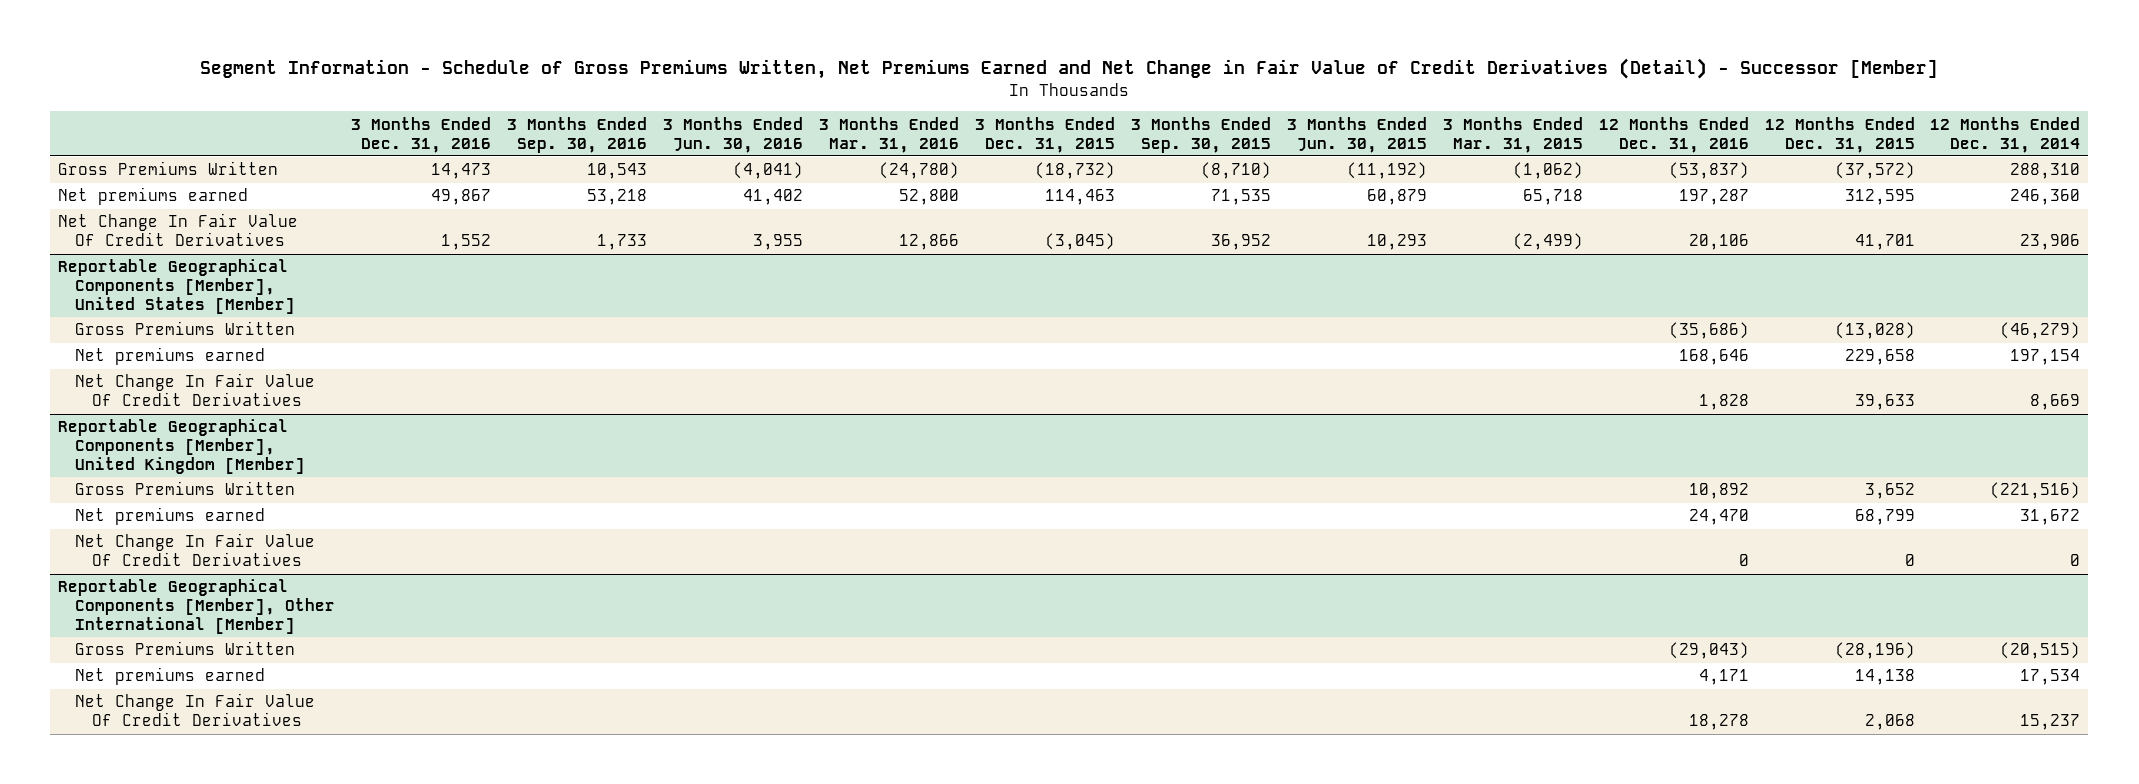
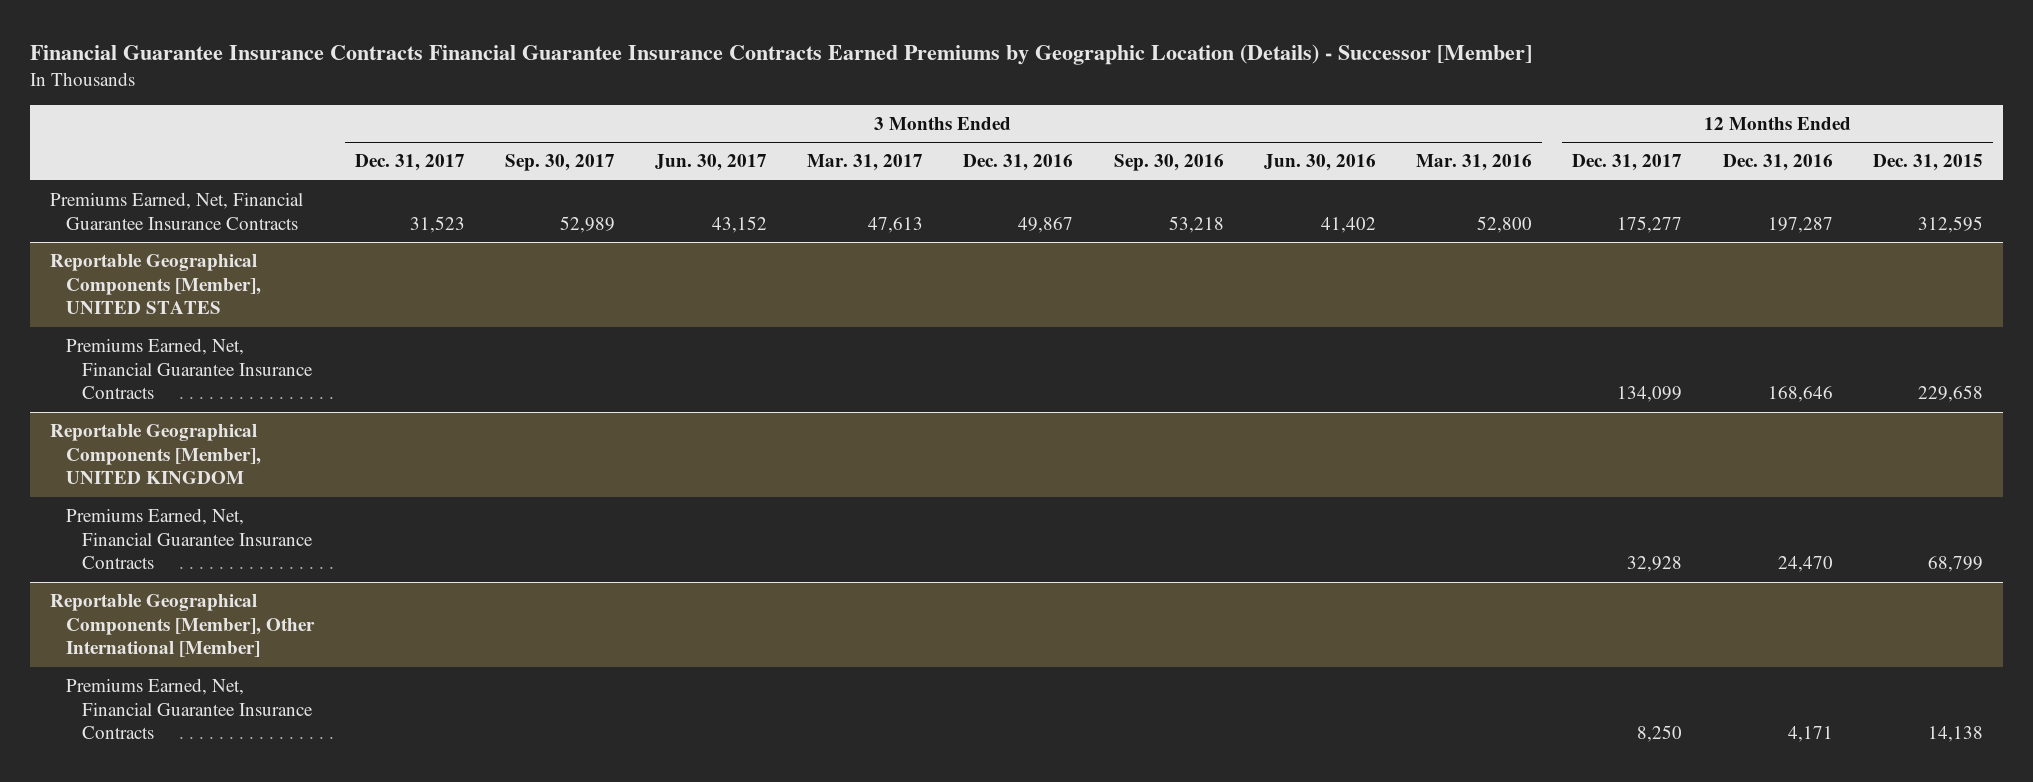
[200,58,1939,80] Segment Information - Schedule of Gross Premiums Written, Net Premiums Earned and Net Change in Fair Value of Credit Derivatives (Detail) - Successor [Member] -> [30,43,1533,65] Financial Guarantee Insurance Contracts Financial Guarantee Insurance Contracts Earned Premiums by Geographic Location (Details) - Successor [Member]
[974,116,1115,153] 3 Months Ended Dec. 31, 2015 -> none
[1130,116,1271,153] 3 Months Ended Sep. 30, 2015 -> none
[1286,116,1427,153] 3 Months Ended Jun. 30, 2015 -> none
[1442,116,1583,153] 3 Months Ended Mar. 31, 2015 -> none
[1930,116,2081,153] 12 Months Ended Dec. 31, 2014 -> none
none -> [354,154,465,172] Dec. 31, 2017
none -> [504,154,615,172] Sep. 30, 2017
none -> [655,154,768,172] Jun. 30, 2017
none -> [807,154,924,172] Mar. 31, 2017
none -> [1572,154,1683,172] Dec. 31, 2017
[58,161,279,176] Gross Premiums Written -> none
[58,213,299,247] Net Change In Fair Value Of Credit Derivatives -> none
[75,321,296,336] Gross Premiums Written -> none
[75,373,316,407] Net Change In Fair Value Of Credit Derivatives -> none
[75,481,296,496] Gross Premiums Written -> none
[75,533,316,567] Net Change In Fair Value Of Credit Derivatives -> none
[58,187,249,206] Net premiums earned -> [50,192,304,230] Premiums Earned, Net, Financial Guarantee Insurance Contracts
[58,259,296,314] Reportable Geographical Components [Member], United States [Member] -> [50,254,262,315] Reportable Geographical Components [Member], UNITED STATES
[75,347,266,366] Net premiums earned -> [66,338,314,400] Premiums Earned, Net, Financial Guarantee Insurance Contracts
[58,419,306,474] Reportable Geographical Components [Member], United Kingdom [Member] -> [50,424,262,485] Reportable Geographical Components [Member], UNITED KINGDOM
[75,507,266,526] Net premiums earned -> [66,508,314,570] Premiums Earned, Net, Financial Guarantee Insurance Contracts
[75,641,296,656] Gross Premiums Written -> none
[75,693,316,727] Net Change In Fair Value Of Credit Derivatives -> none
[75,667,266,686] Net premiums earned -> [66,678,314,740] Premiums Earned, Net, Financial Guarantee Insurance Contracts

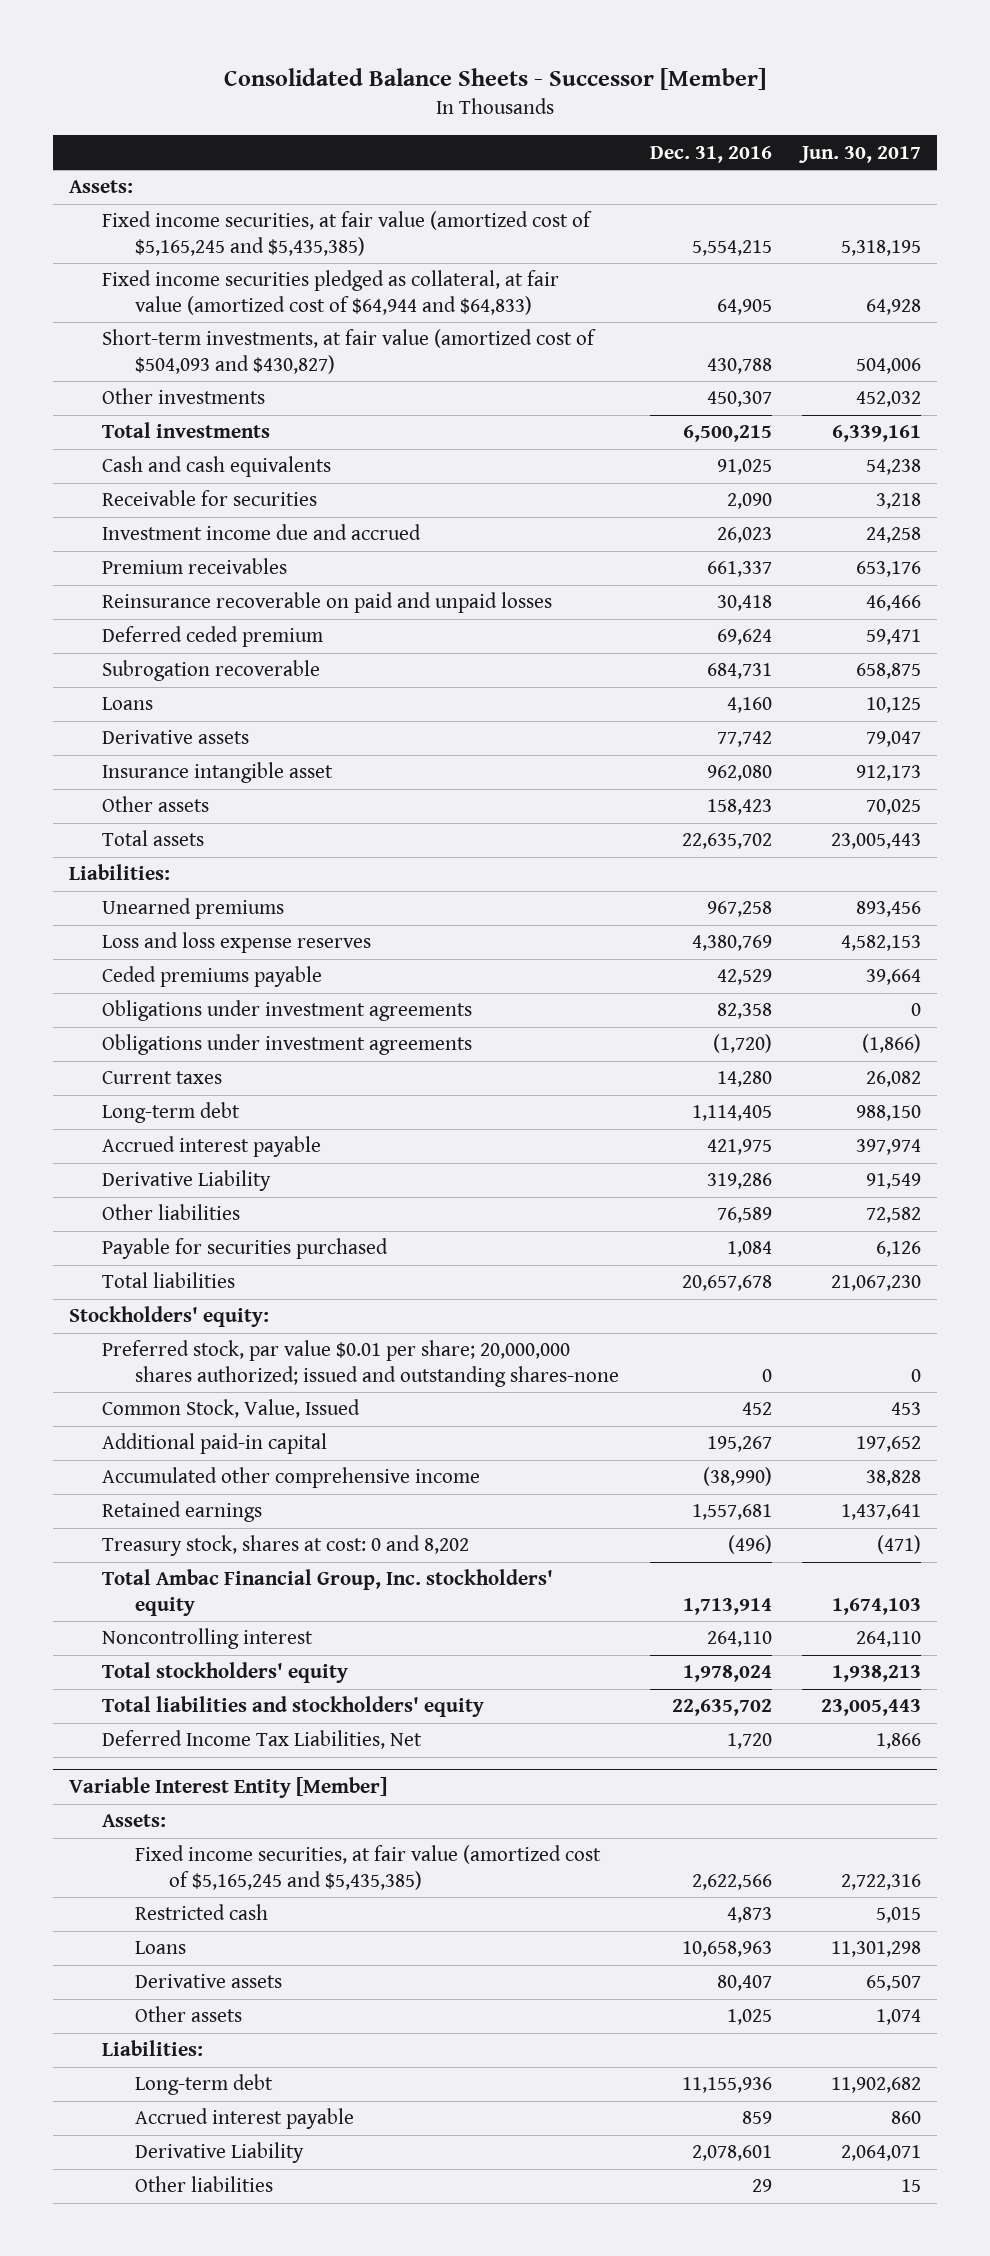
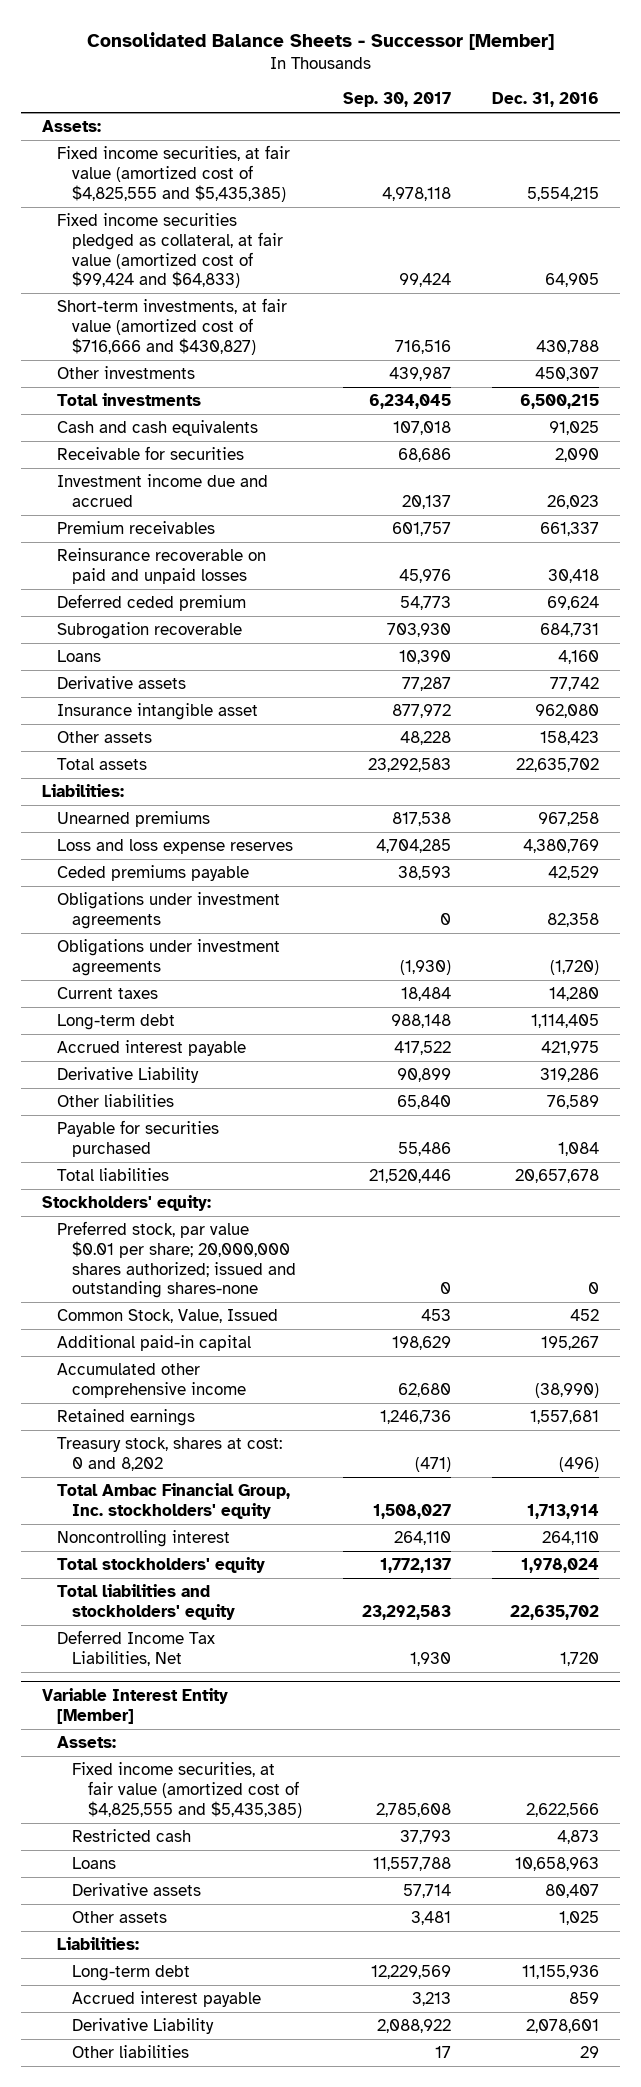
[799,145,922,163] Jun. 30, 2017 -> none
none -> [342,92,451,108] Sep. 30, 2017
[102,211,593,256] Fixed income securities, at fair value (amortized cost of $5,165,245 and $5,435,385) -> [57,145,291,202] Fixed income securities, at fair value (amortized cost of $4,825,555 and $5,435,385)
[102,270,560,315] Fixed income securities pledged as collateral, at fair value (amortized cost of $64,944 and $64,833) -> [57,213,284,289] Fixed income securities pledged as collateral, at fair value (amortized cost of $99,424 and $64,833)
[102,329,597,374] Short-term investments, at fair value (amortized cost of $504,093 and $430,827) -> [57,298,288,355] Short-term investments, at fair value (amortized cost of $716,666 and $430,827)
[135,1845,602,1890] Fixed income securities, at fair value (amortized cost of $5,165,245 and $5,435,385) -> [72,1762,302,1818] Fixed income securities, at fair value (amortized cost of $4,825,555 and $5,435,385)

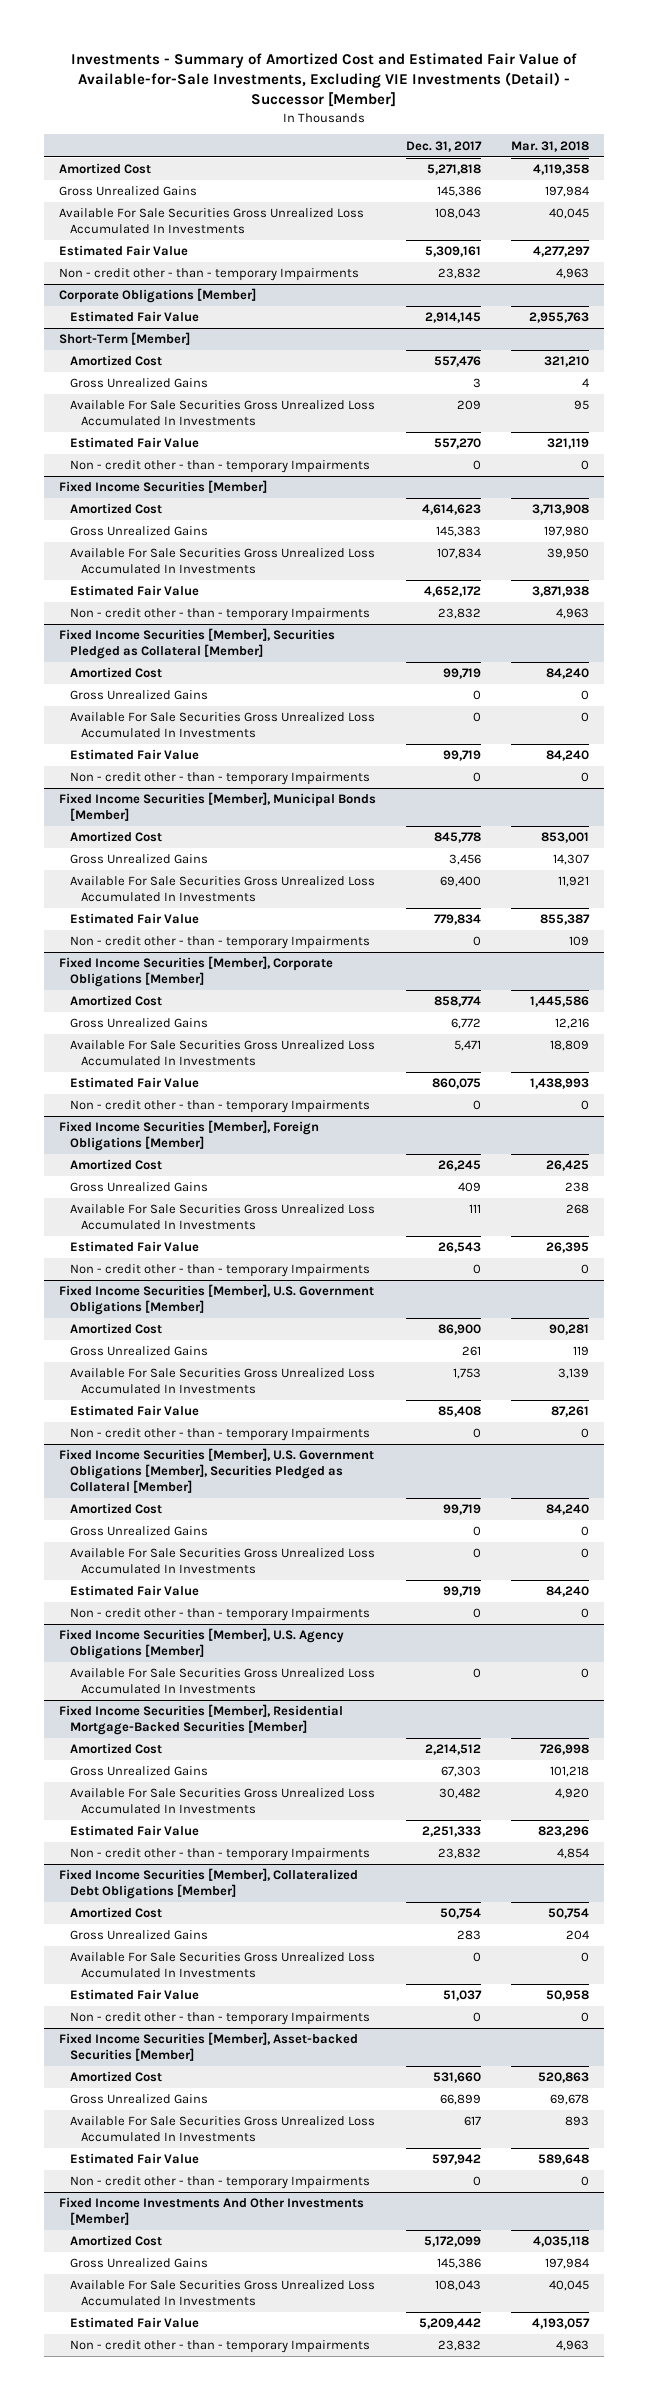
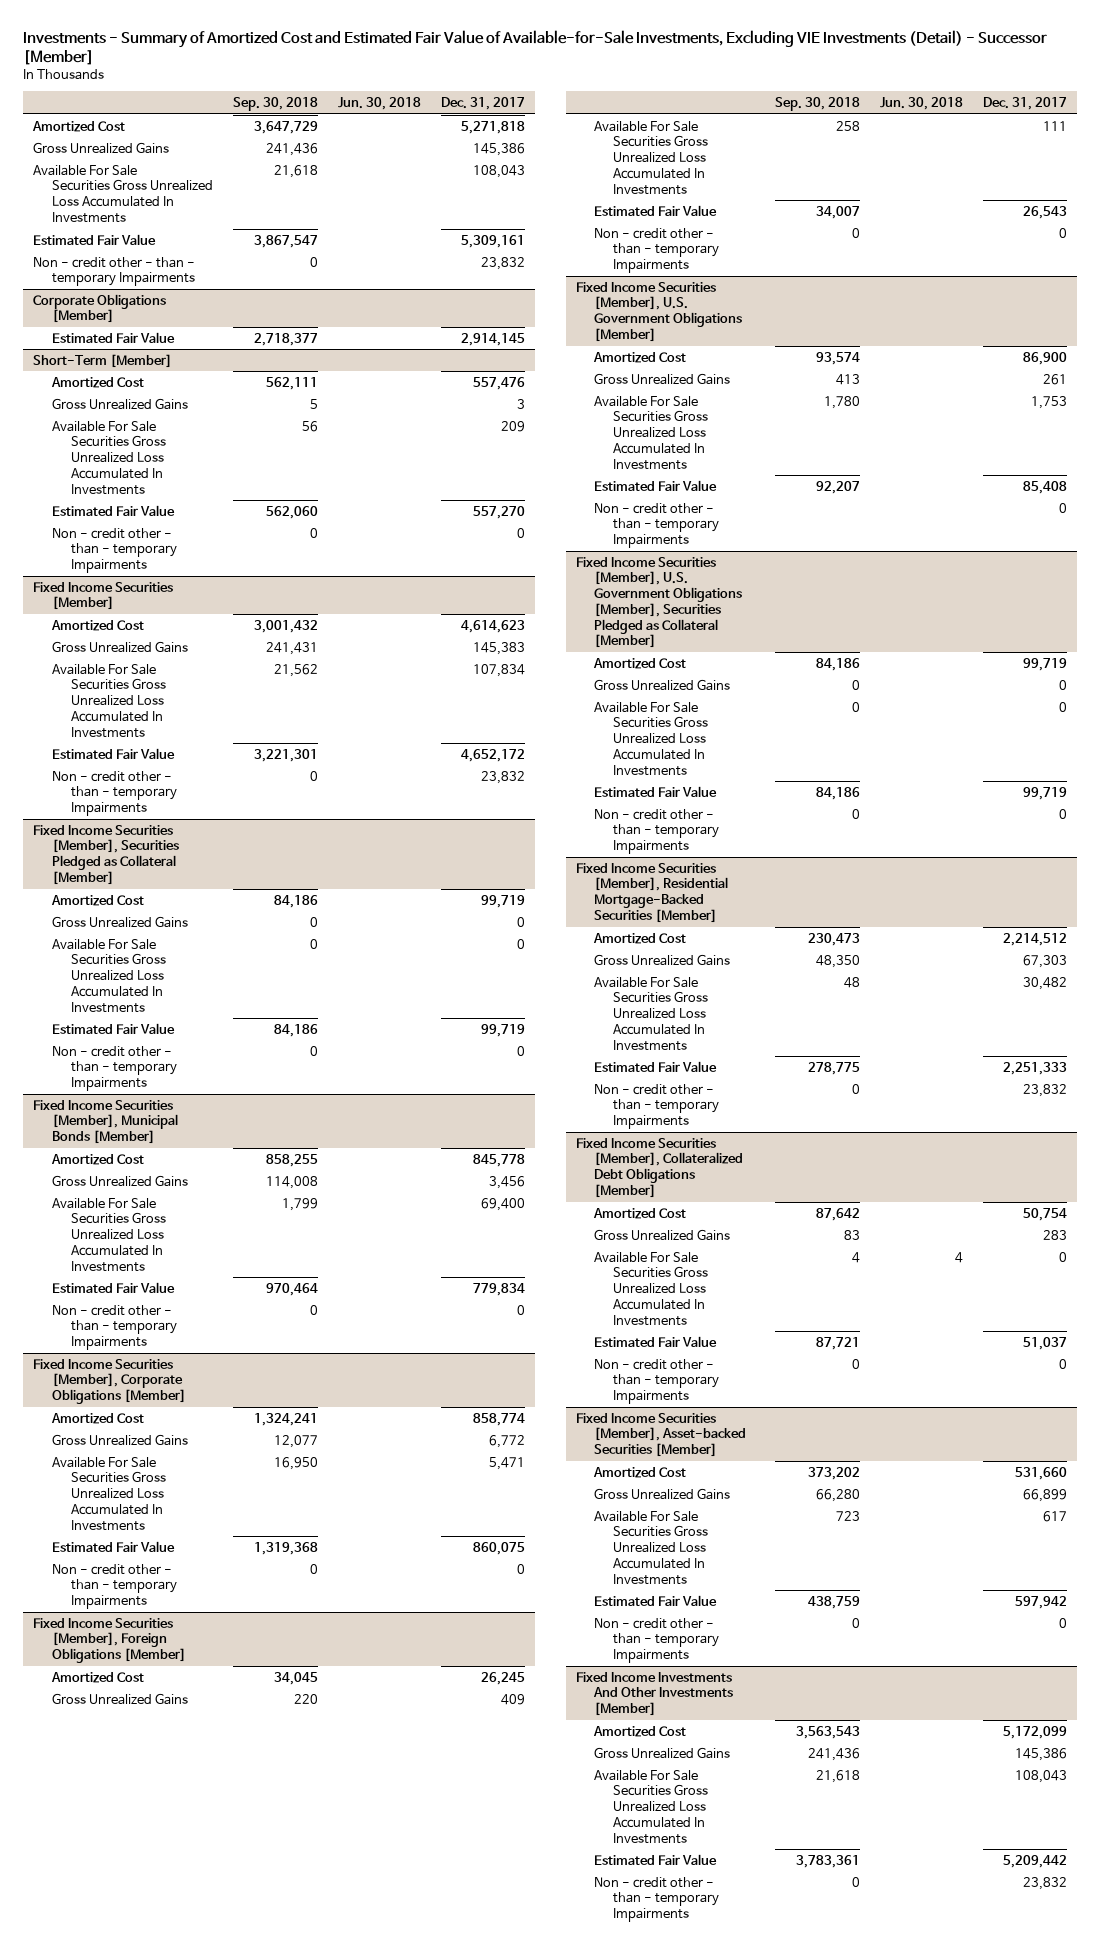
[511,140,590,152] Mar. 31, 2018 -> none
none -> [232,97,318,112] Sep. 30, 2018
none -> [337,97,421,111] Jun. 30, 2018
[59,1628,345,1660] Fixed Income Securities [Member], U.S. Agency Obligations [Member] -> none
[70,1668,376,1695] Available For Sale Securities Gross Unrealized Loss Accumulated In Investments -> none

